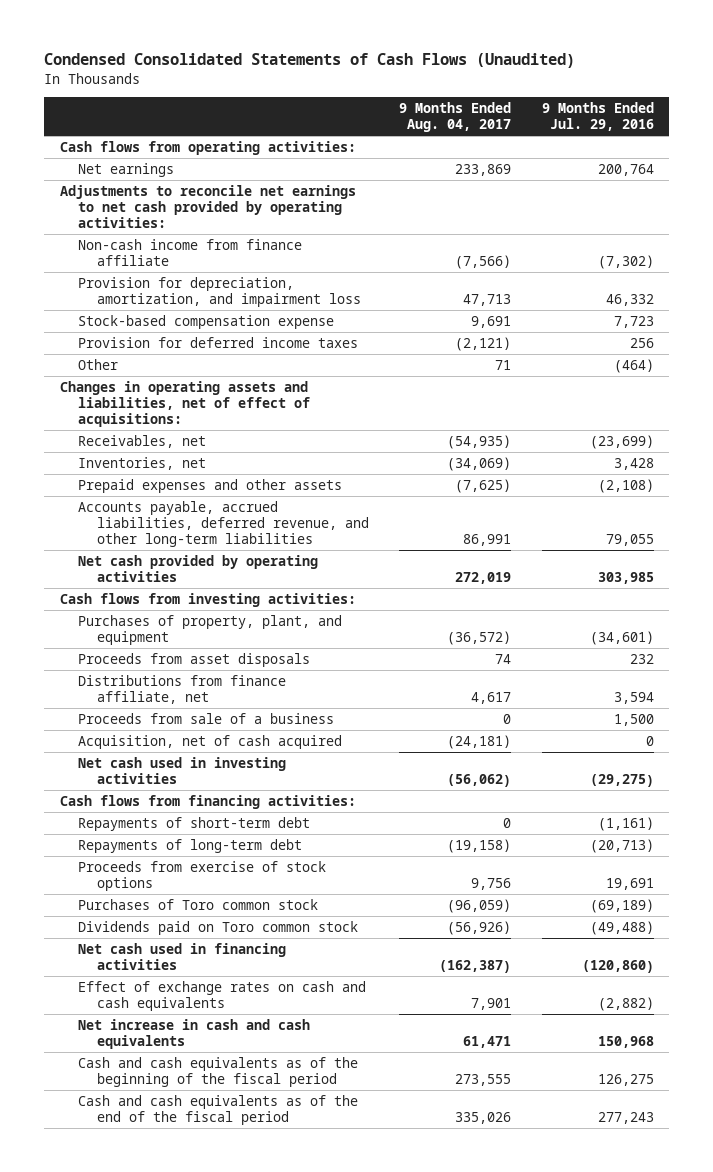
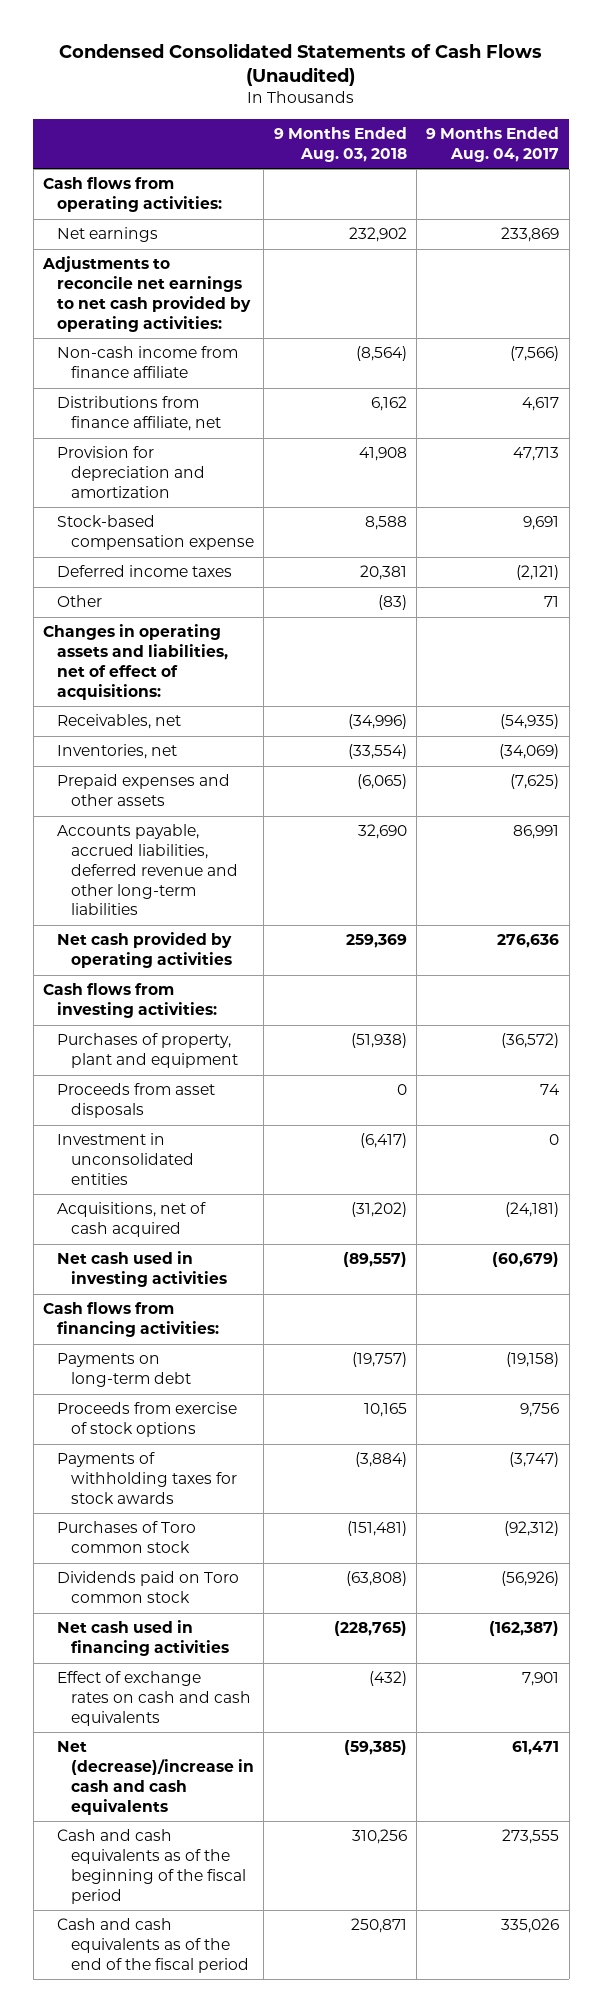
[541,102,654,132] 9 Months Ended Jul. 29, 2016 -> none
none -> [273,127,407,162] 9 Months Ended Aug. 03, 2018
[78,675,287,704] Distributions from finance affiliate, net -> [57,396,222,432] Distributions from finance affiliate, net
[78,277,361,307] Provision for depreciation, amortization, and impairment loss -> [57,446,206,498] Provision for depreciation and amortization
[78,337,359,349] Provision for deferred income taxes -> [57,565,233,578] Deferred income taxes
[78,501,369,547] Accounts payable, accrued liabilities, deferred revenue, and other long-term liabilities -> [57,824,239,916] Accounts payable, accrued liabilities, deferred revenue and other long-term liabilities
[455,571,512,584] 272,019 -> [497,934,560,949] 276,636
[78,615,343,645] Purchases of property, plant, and equipment -> [57,1033,239,1069] Purchases of property, plant and equipment
[78,713,335,725] Proceeds from sale of a business -> none
none -> [57,1133,195,1185] Investment in unconsolidated entities
[78,735,343,750] Acquisition, net of cash acquired -> [57,1202,207,1238] Acquisitions, net of cash acquired
[447,773,512,787] (56,062) -> [492,1252,560,1268] (60,679)
[78,817,311,832] Repayments of short-term debt -> none
[78,839,303,854] Repayments of long-term debt -> [57,1353,192,1388] Payments on long-term debt
none -> [57,1452,238,1504] Payments of withholding taxes for stock awards
[447,899,512,914] (96,059) -> [504,1521,560,1537] (92,312)
[78,1019,311,1049] Net increase in cash and cash equivalents -> [57,1741,255,1815] Net (decrease)/increase in cash and cash equivalents

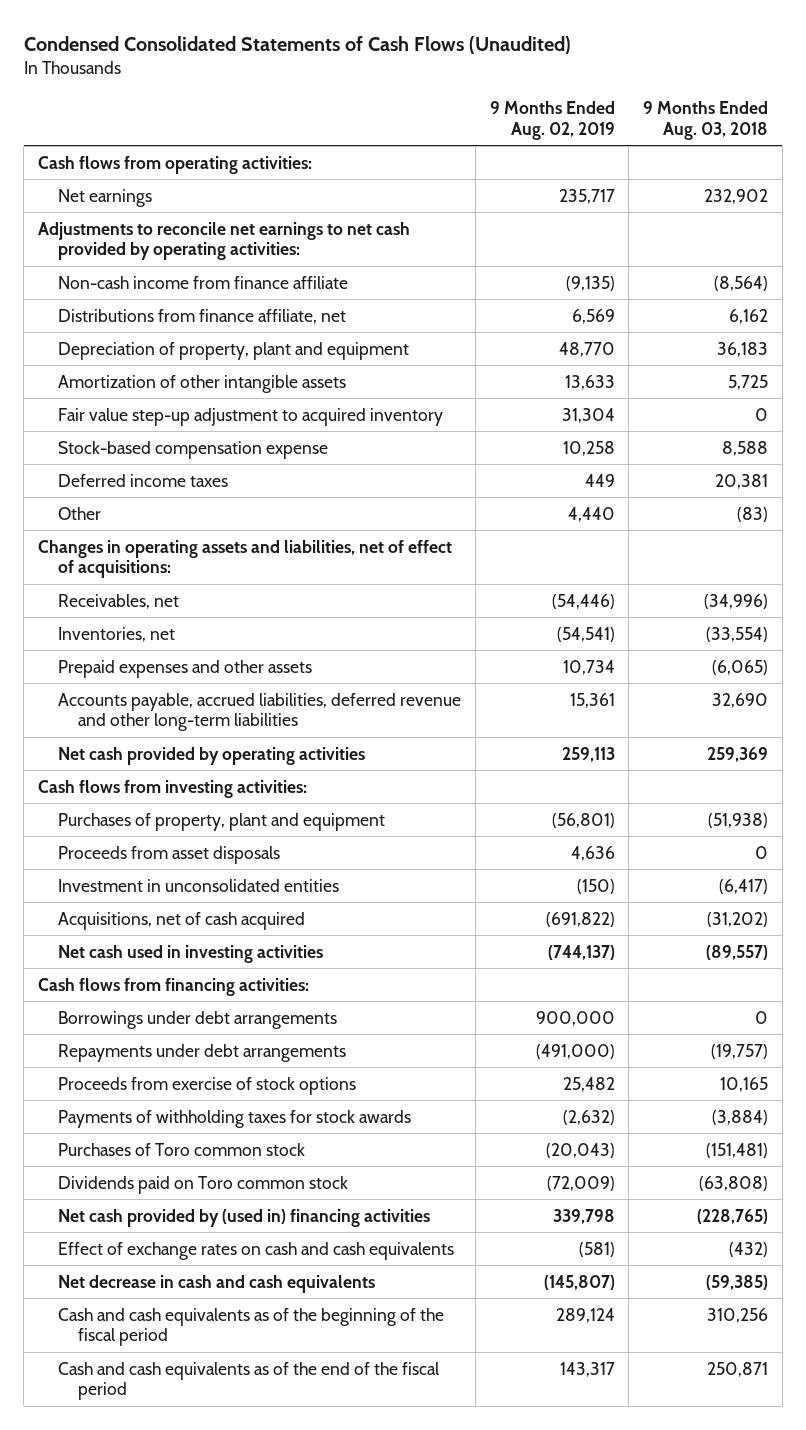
[426,127,560,162] 9 Months Ended Aug. 04, 2017 -> none
none -> [489,101,615,140] 9 Months Ended Aug. 02, 2019
[57,446,206,498] Provision for depreciation and amortization -> none
none -> [57,341,409,360] Depreciation of property, plant and equipment
none -> [57,374,346,393] Amortization of other intangible assets
none -> [57,407,443,426] Fair value step-up adjustment to acquired inventory
none -> [57,1010,337,1029] Borrowings under debt arrangements
[57,1353,192,1388] Payments on long-term debt -> [57,1043,346,1062] Repayments under debt arrangements
[57,1620,230,1657] Net cash used in financing activities -> [57,1208,430,1227] Net cash provided by (used in) financing activities
[57,1741,255,1815] Net (decrease)/increase in cash and cash equivalents -> [57,1274,375,1293] Net decrease in cash and cash equivalents

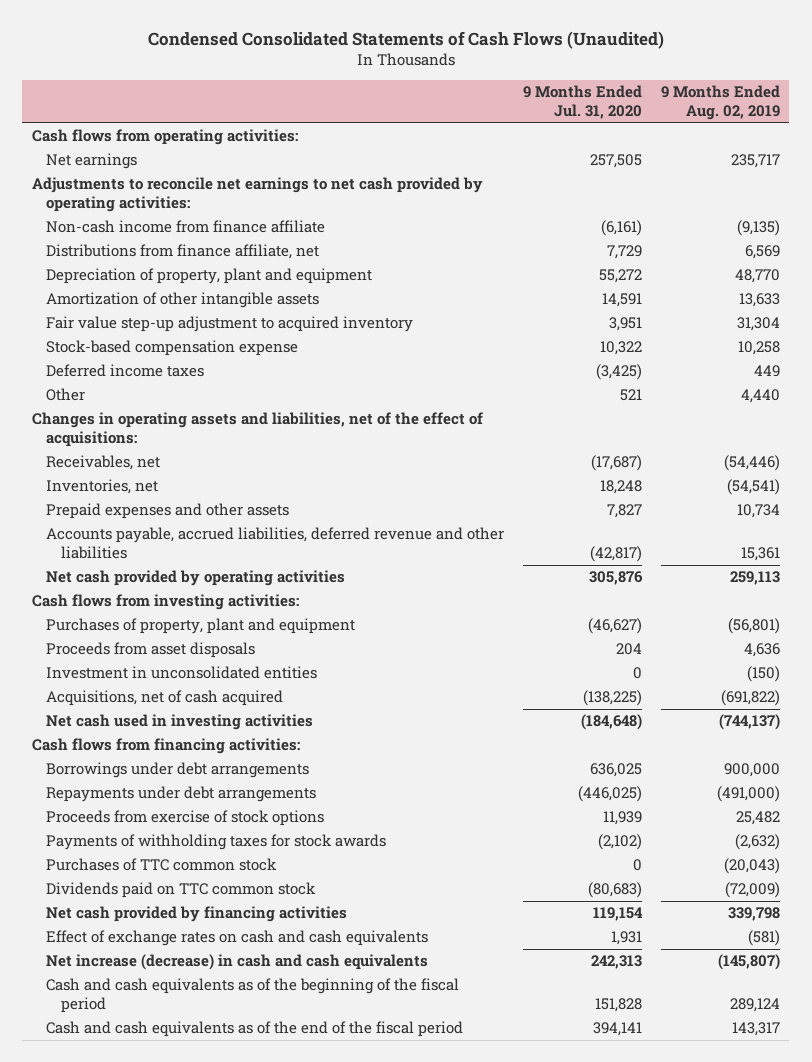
[643,101,769,140] 9 Months Ended Aug. 03, 2018 -> none
none -> [523,85,643,119] 9 Months Ended Jul. 31, 2020
[37,539,452,579] Changes in operating assets and liabilities, net of effect of acquisitions: -> [31,412,483,447] Changes in operating assets and liabilities, net of the effect of acquisitions:
[57,692,461,732] Accounts payable, accrued liabilities, deferred revenue and other long-term liabilities -> [46,527,505,559] Accounts payable, accrued liabilities, deferred revenue and other liabilities
[57,1142,305,1156] Purchases of Toro common stock -> [46,858,278,872] Purchases of TTC common stock
[57,1175,348,1194] Dividends paid on Toro common stock -> [46,882,317,899] Dividends paid on TTC common stock
[57,1208,430,1227] Net cash provided by (used in) financing activities -> [46,906,348,923] Net cash provided by financing activities
[57,1274,375,1293] Net decrease in cash and cash equivalents -> [46,954,429,971] Net increase (decrease) in cash and cash equivalents

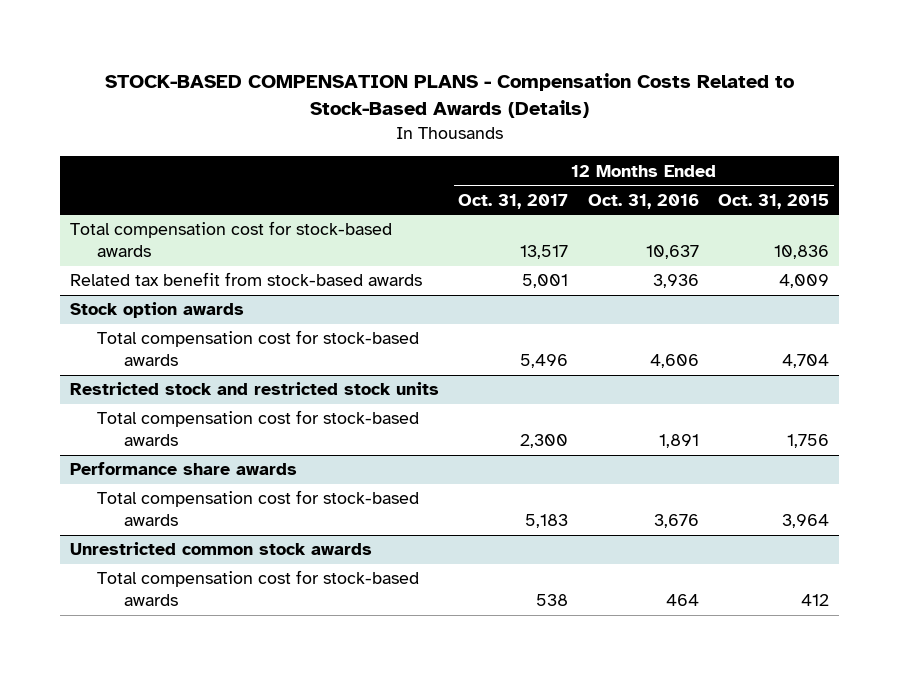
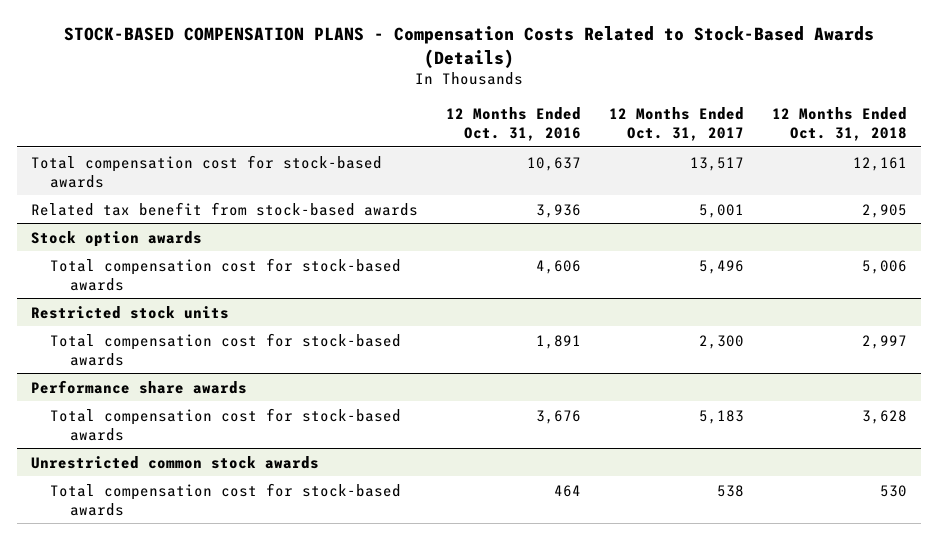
[717,193,829,209] Oct. 31, 2015 -> none
none -> [772,107,908,142] 12 Months Ended Oct. 31, 2018
[70,382,440,396] Restricted stock and restricted stock units -> [30,305,229,319] Restricted stock units

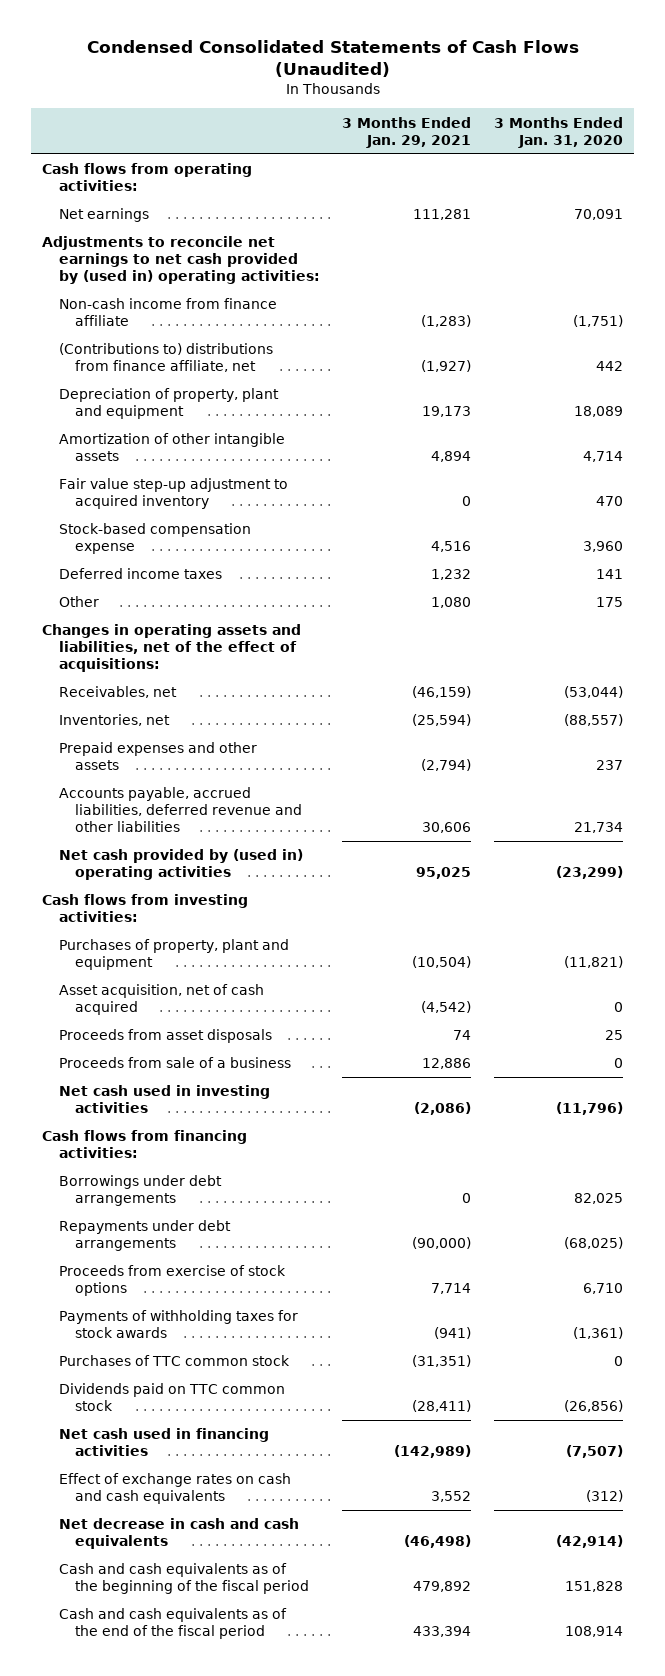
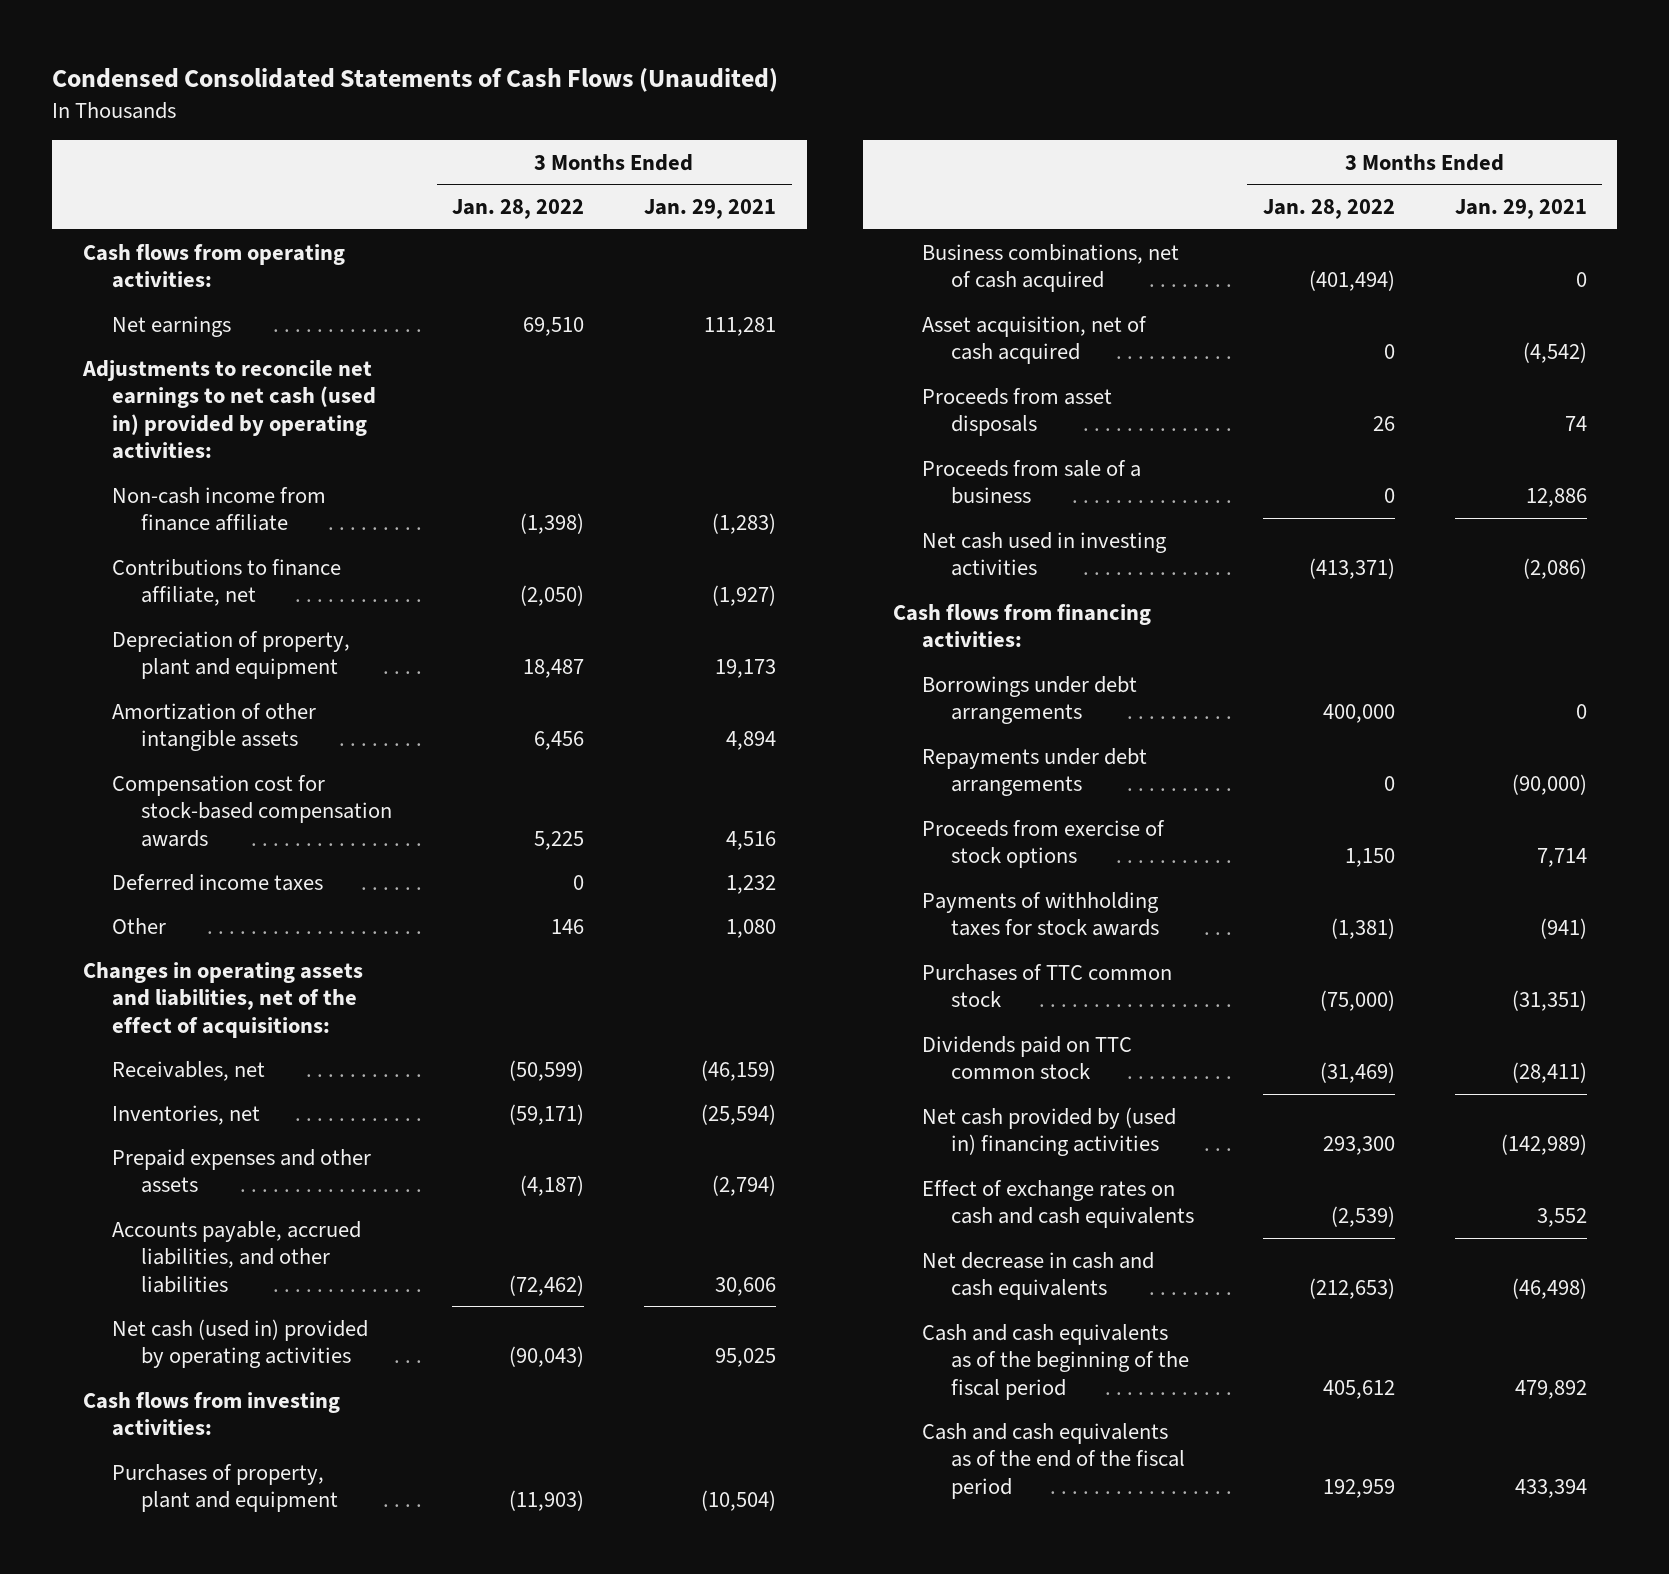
[494,116,624,148] 3 Months Ended Jan. 31, 2020 -> none
none -> [452,199,585,220] Jan. 28, 2022
[42,236,320,285] Adjustments to reconcile net earnings to net cash provided by (used in) operating activities: -> [81,359,376,460] Adjustments to reconcile net earnings to net cash (used in) provided by operating activities:
[58,343,273,373] (Contributions to) distributions from finance affiliate, net -> [111,558,341,607] Contributions to finance affiliate, net
[58,478,288,510] Fair value step-up adjustment to acquired inventory -> none
[58,523,251,555] Stock-based compensation expense -> [111,774,392,847] Compensation cost for stock-based compensation awards
[58,787,303,833] Accounts payable, accrued liabilities, deferred revenue and other liabilities -> [111,1220,361,1293] Accounts payable, accrued liabilities, and other liabilities
[58,849,303,881] Net cash provided by (used in) operating activities -> [111,1318,368,1369] Net cash (used in) provided by operating activities
none -> [922,243,1180,293] Business combinations, net of cash acquired
[58,1428,269,1457] Net cash used in financing activities -> [922,1106,1177,1157] Net cash provided by (used in) financing activities

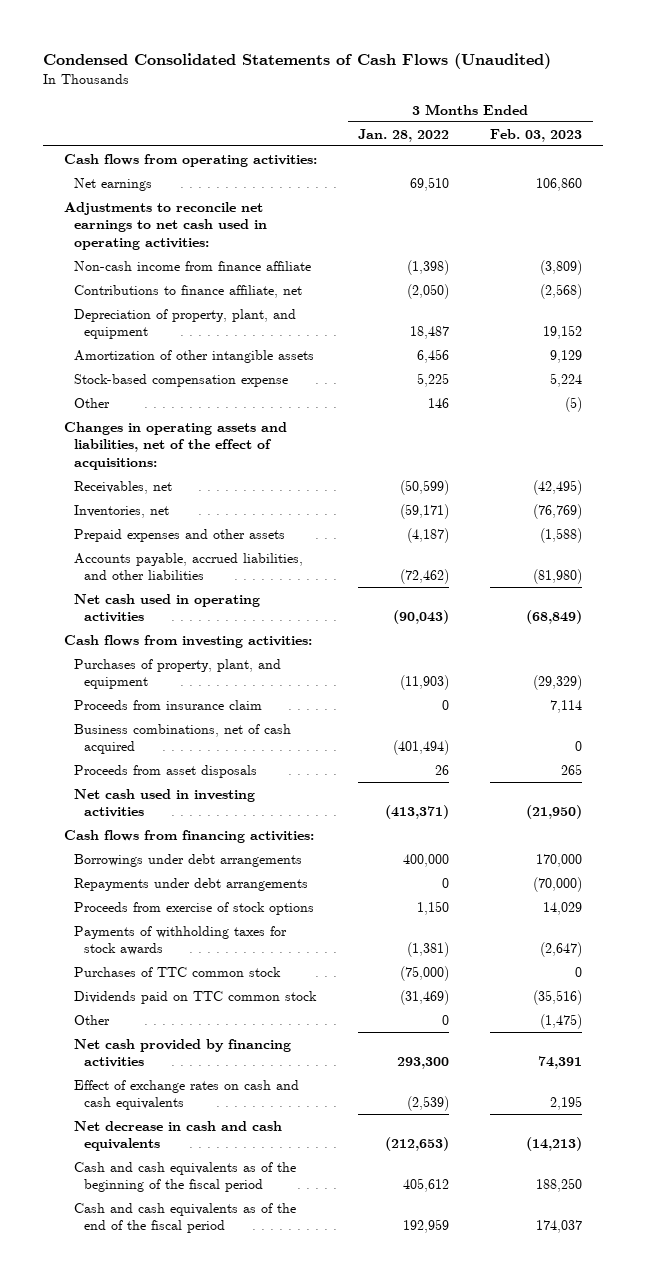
[644,199,777,220] Jan. 29, 2021 -> none
none -> [490,128,583,142] Feb. 03, 2023
[81,359,376,460] Adjustments to reconcile net earnings to net cash (used in) provided by operating activities: -> [63,201,268,250] Adjustments to reconcile net earnings to net cash used in operating activities:
[111,630,350,680] Depreciation of property, plant and equipment -> [74,308,297,340] Depreciation of property, plant, and equipment
[111,873,323,891] Deferred income taxes -> none
[111,774,392,847] Compensation cost for stock-based compensation awards -> [74,373,289,387] Stock-based compensation expense
[111,1318,368,1369] Net cash (used in) provided by operating activities -> [74,593,261,623] Net cash used in operating activities
[111,1463,338,1513] Purchases of property, plant and equipment -> [74,658,282,690] Purchases of property, plant, and equipment
none -> [74,699,263,710] Proceeds from insurance claim
[922,315,1148,365] Asset acquisition, net of cash acquired -> none
[922,459,1142,505] Proceeds from sale of a business -> none
none -> [74,1014,111,1025] Other
[922,1106,1177,1157] Net cash provided by (used in) financing activities -> [74,1038,292,1068] Net cash provided by financing activities

